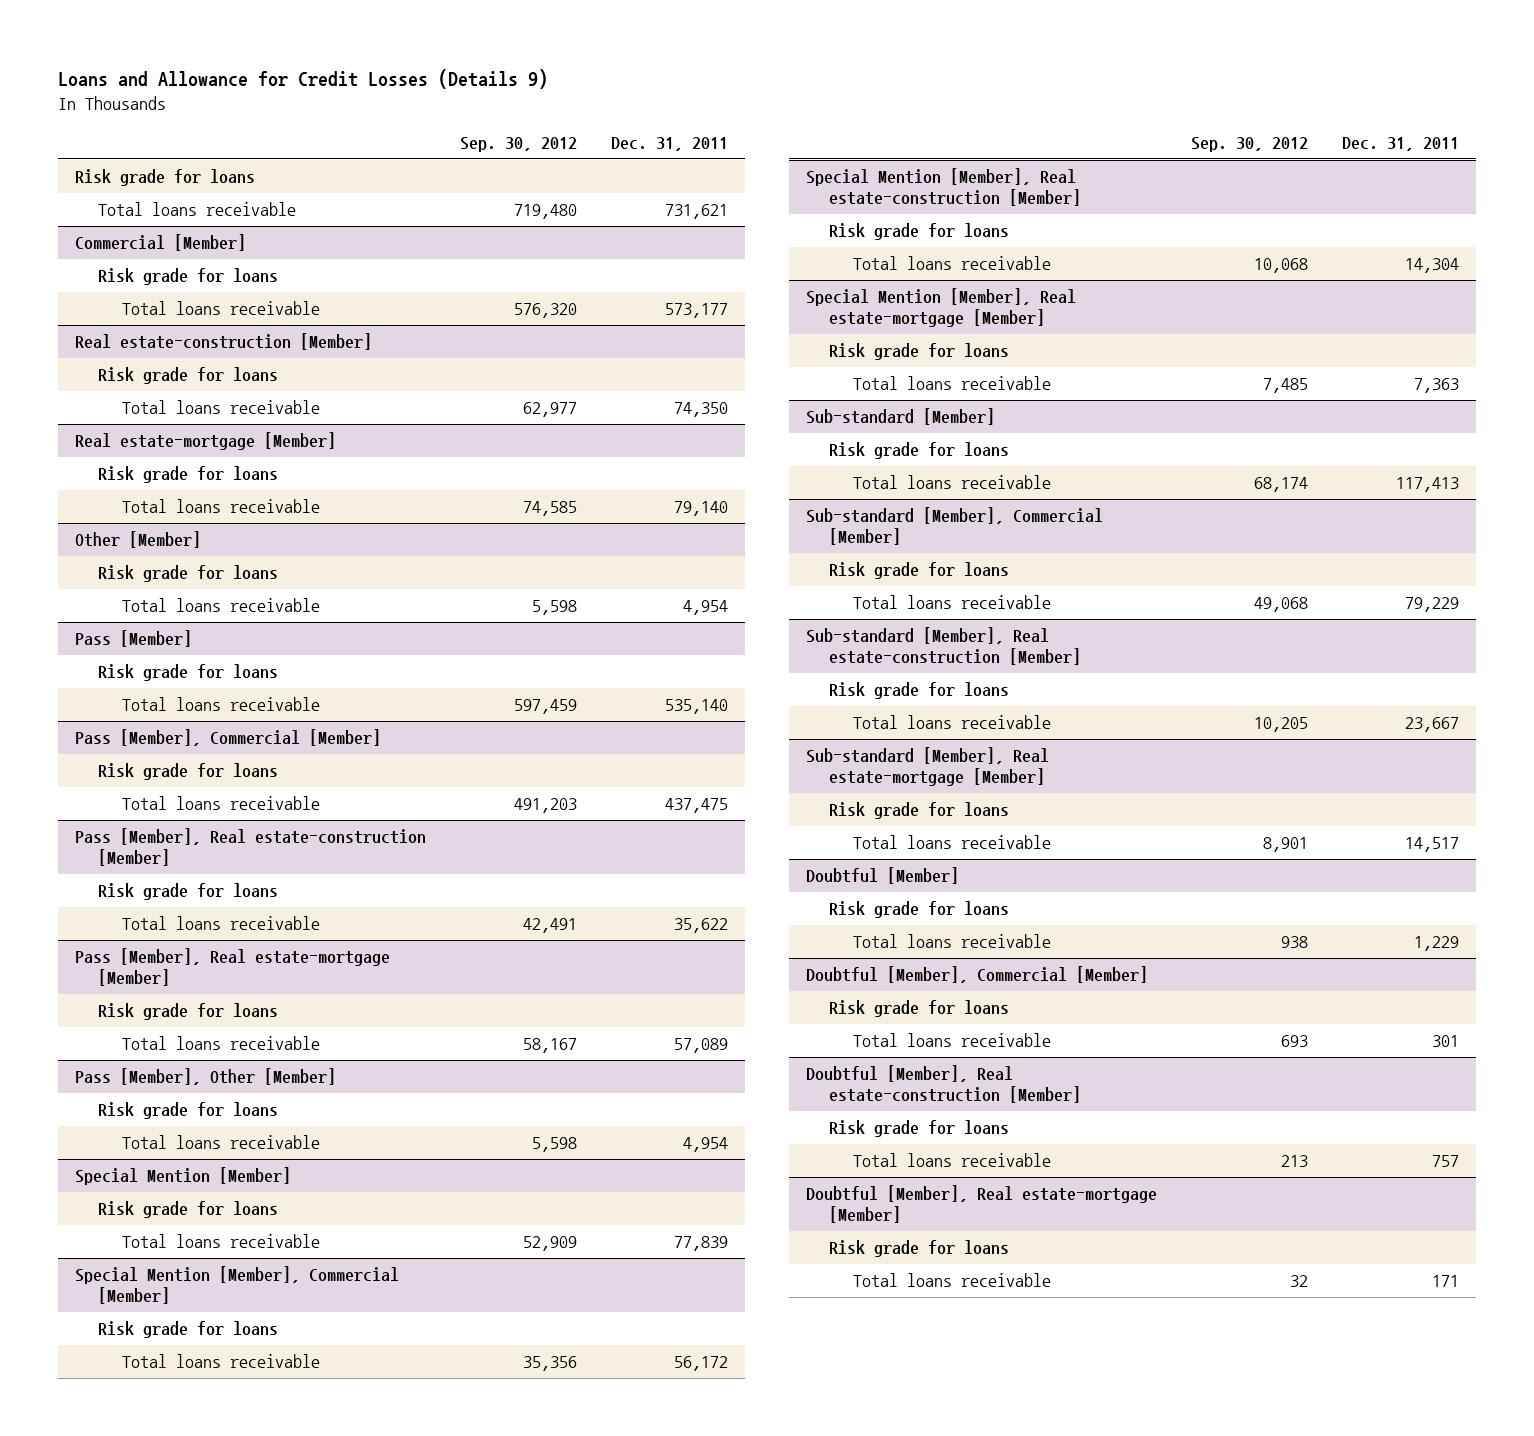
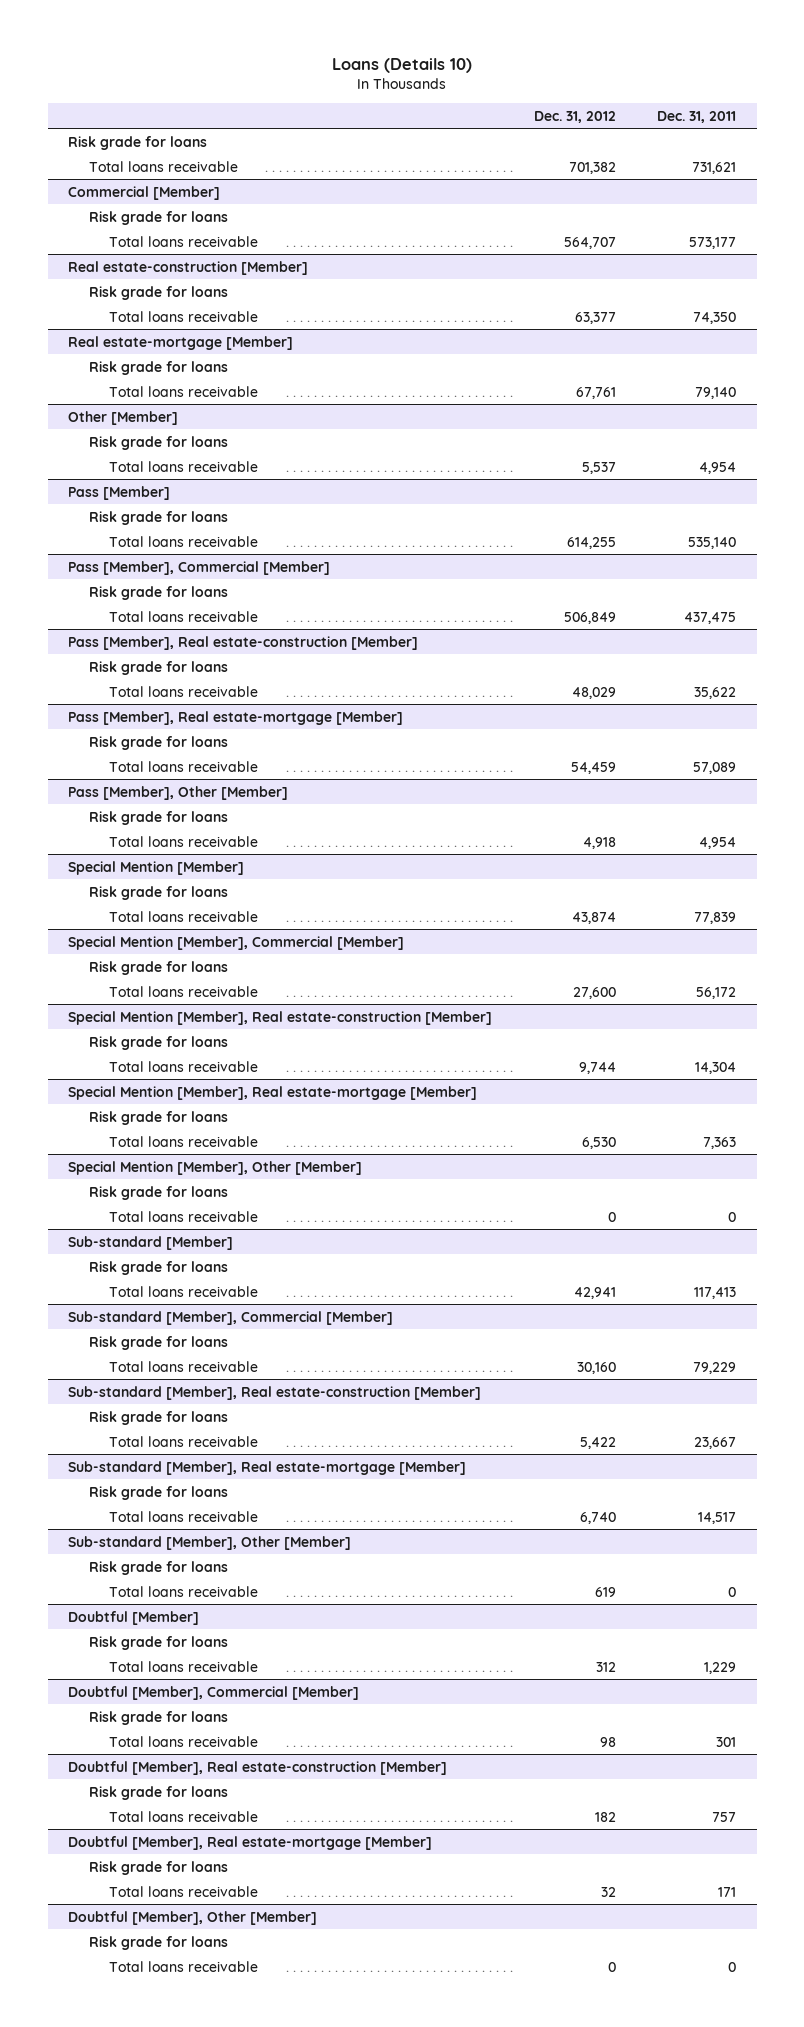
[57,68,548,89] Loans and Allowance for Credit Losses (Details 9) -> [332,57,473,73] Loans (Details 10)
[459,137,577,153] Sep. 30, 2012 -> none
none -> [533,110,616,123] Dec. 31, 2012
none -> [68,1160,363,1175] Special Mention [Member], Other [Member]
none -> [88,1185,228,1200] Risk grade for loans
none -> [109,1210,259,1222] Total loans receivable
none -> [68,1535,352,1550] Sub-standard [Member], Other [Member]
none -> [88,1560,228,1575] Risk grade for loans
none -> [109,1585,259,1597] Total loans receivable
none -> [68,1910,318,1925] Doubtful [Member], Other [Member]
none -> [88,1935,228,1950] Risk grade for loans
none -> [109,1960,259,1972] Total loans receivable

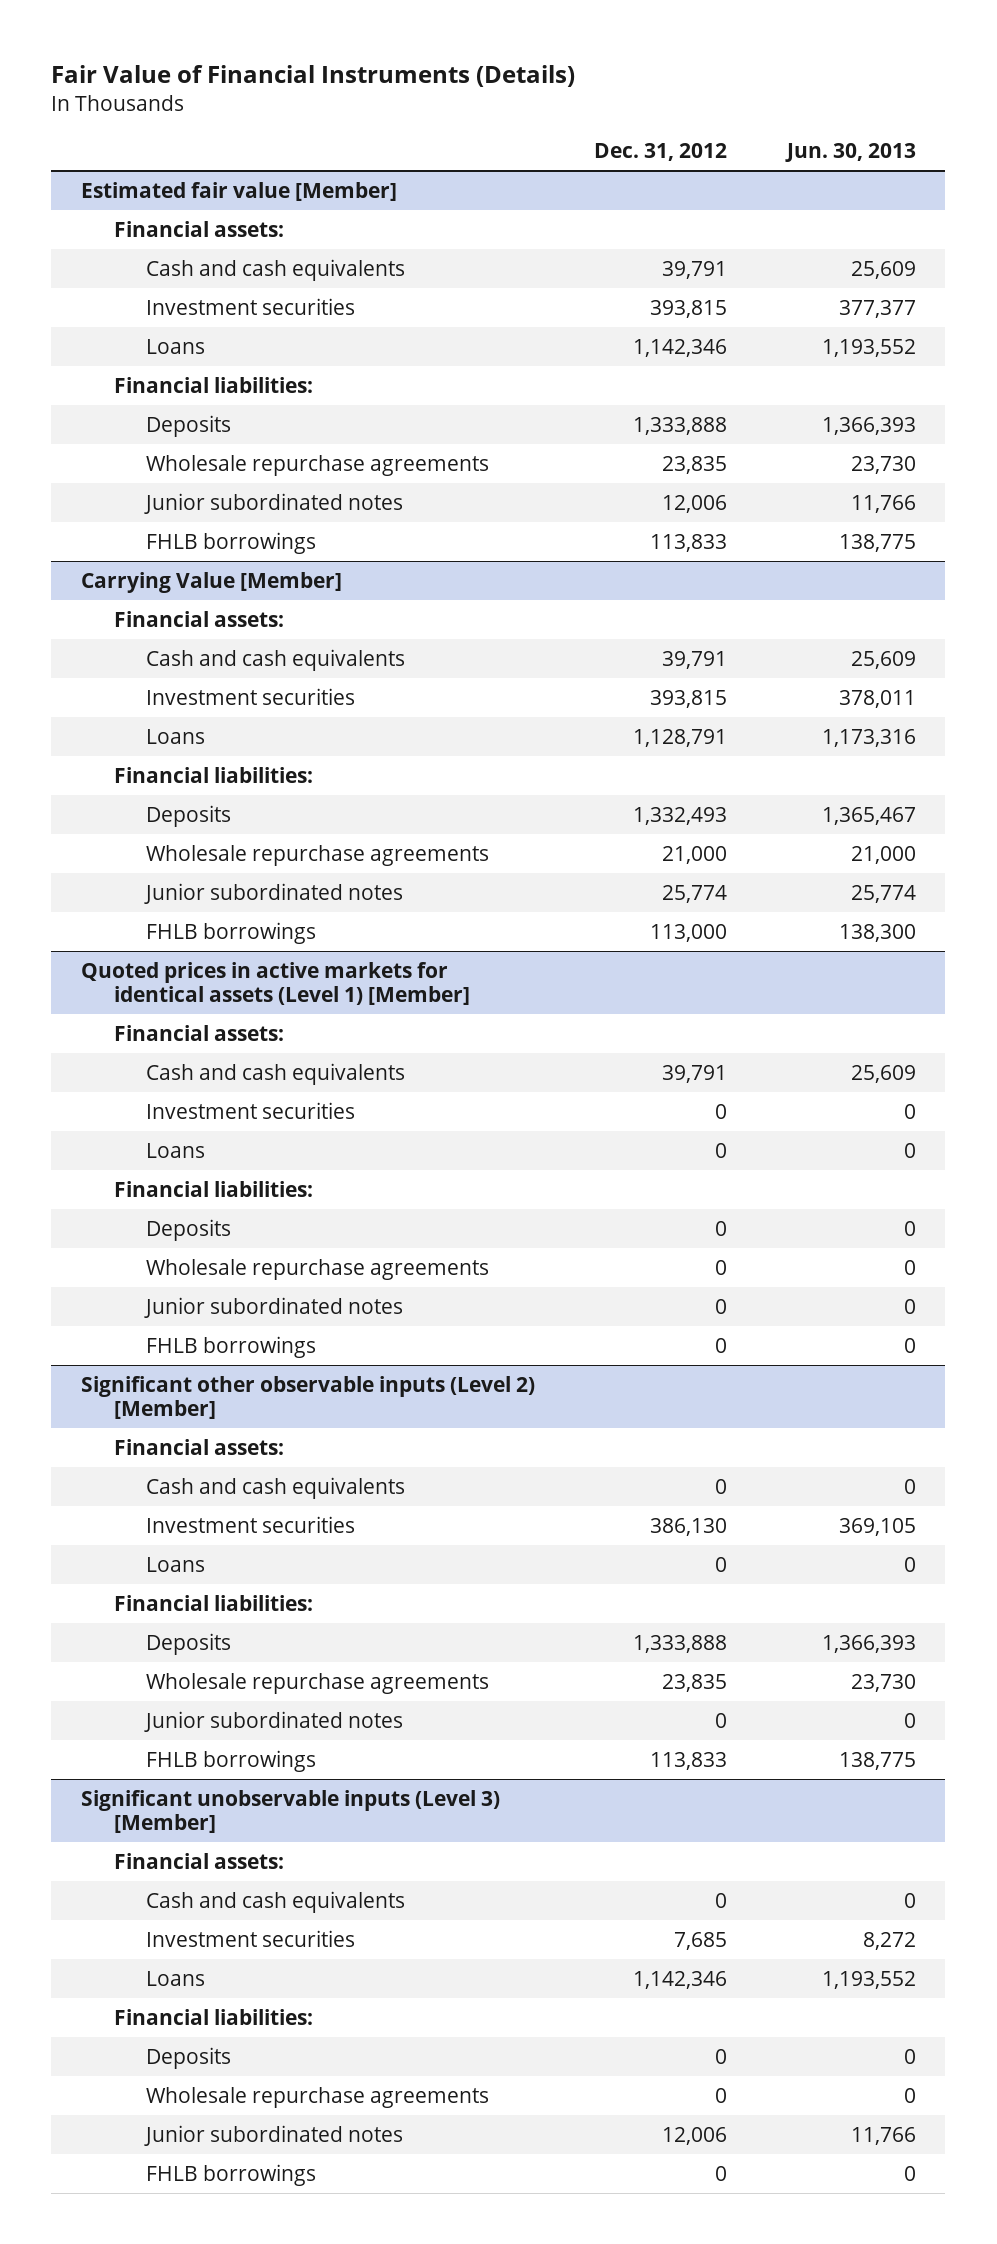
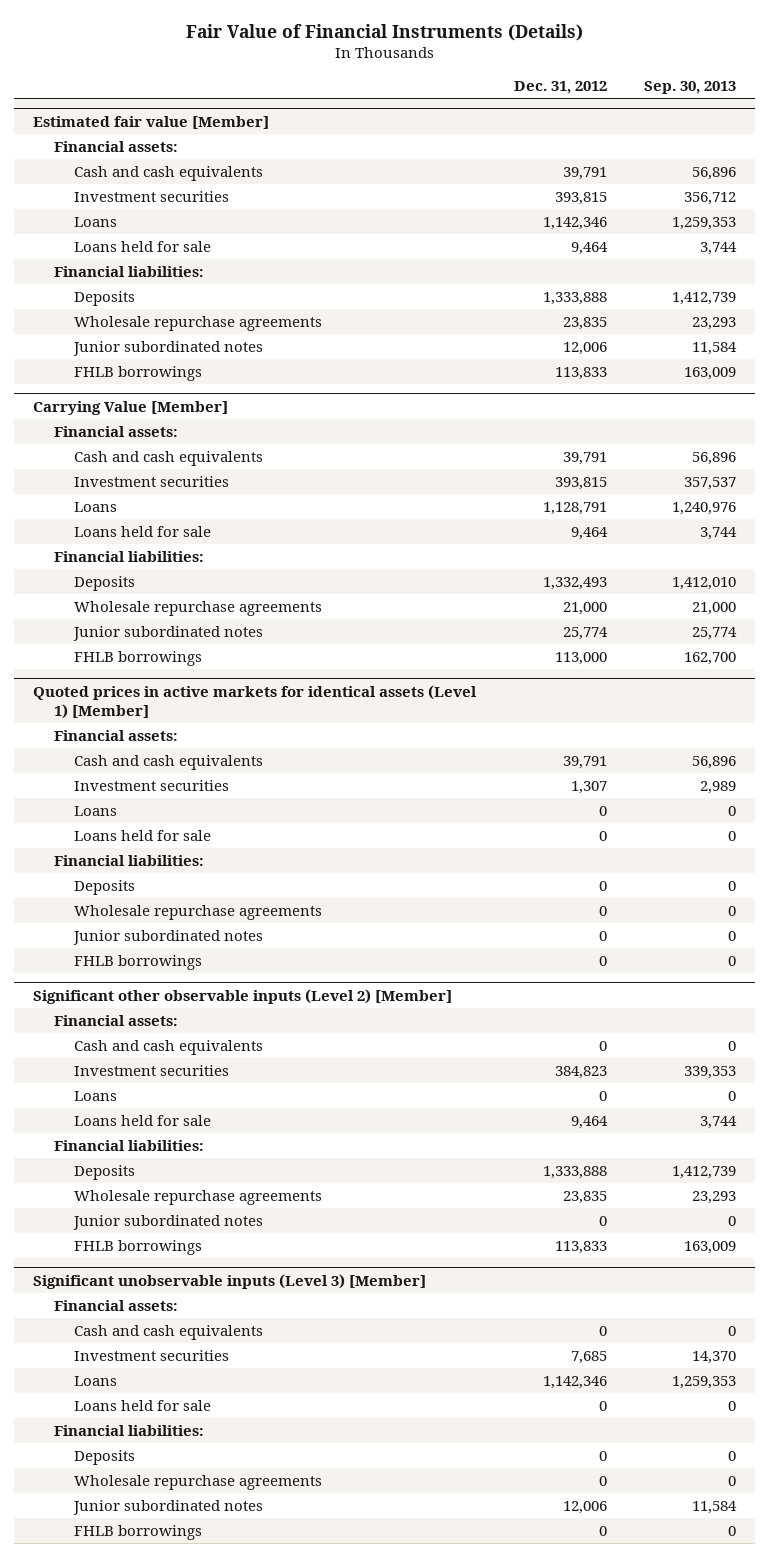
[784,142,916,162] Jun. 30, 2013 -> none
none -> [644,81,737,95] Sep. 30, 2013
none -> [74,241,212,253] Loans held for sale
none -> [74,526,212,538] Loans held for sale
[715,1103,728,1119] 0 -> [570,781,607,795] 1,307
none -> [74,830,212,842] Loans held for sale
[650,1517,728,1536] 386,130 -> [554,1066,607,1080] 384,823
none -> [74,1115,212,1127] Loans held for sale
none -> [74,1400,212,1412] Loans held for sale

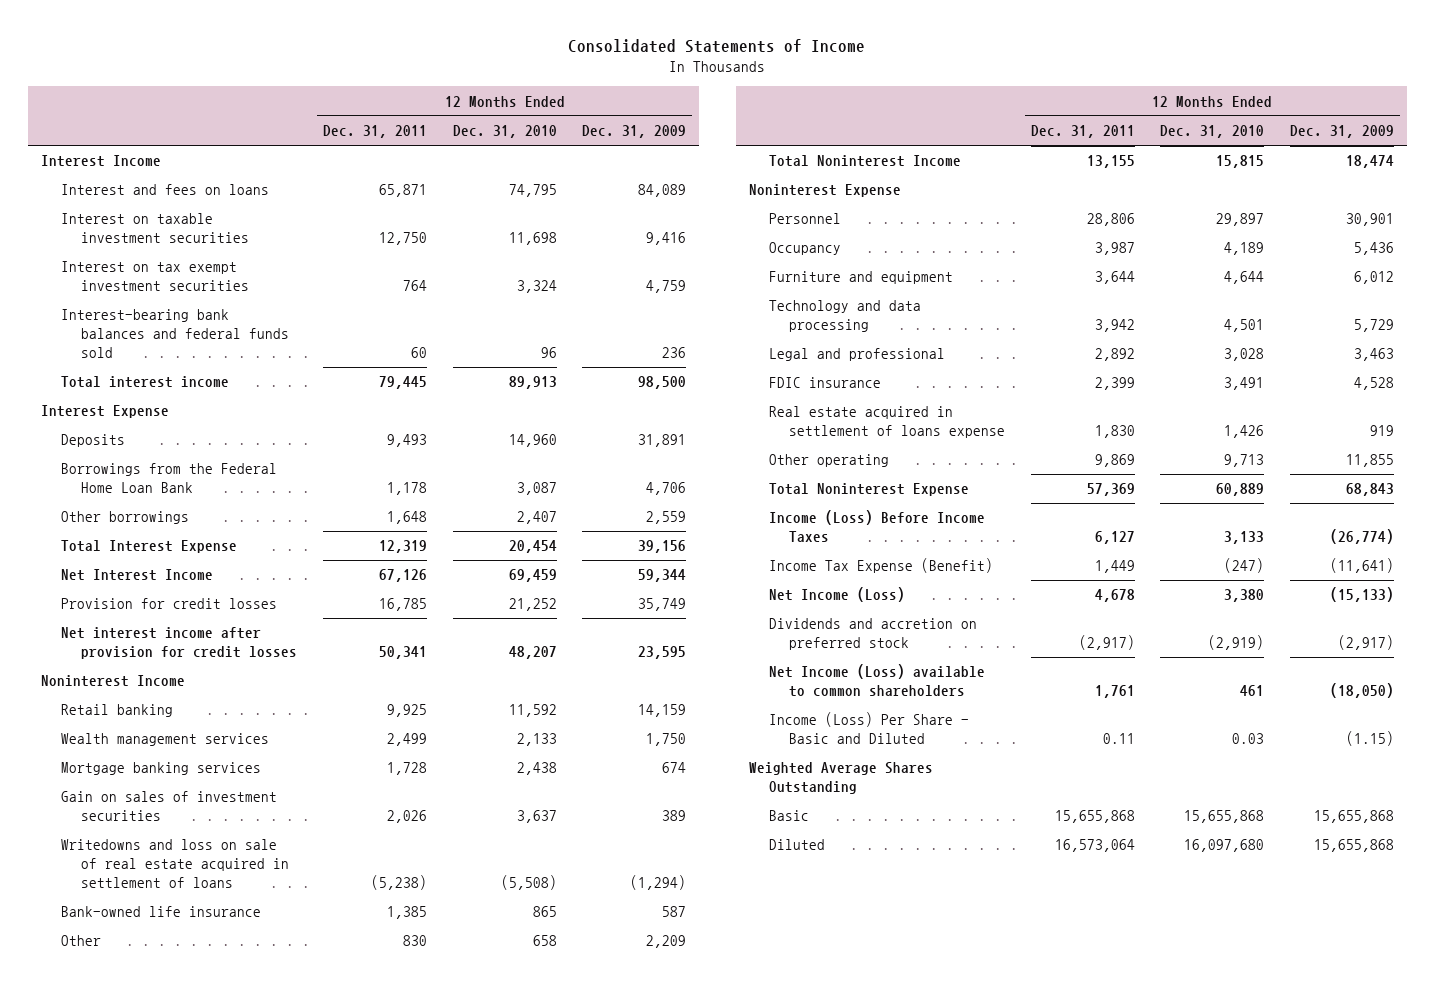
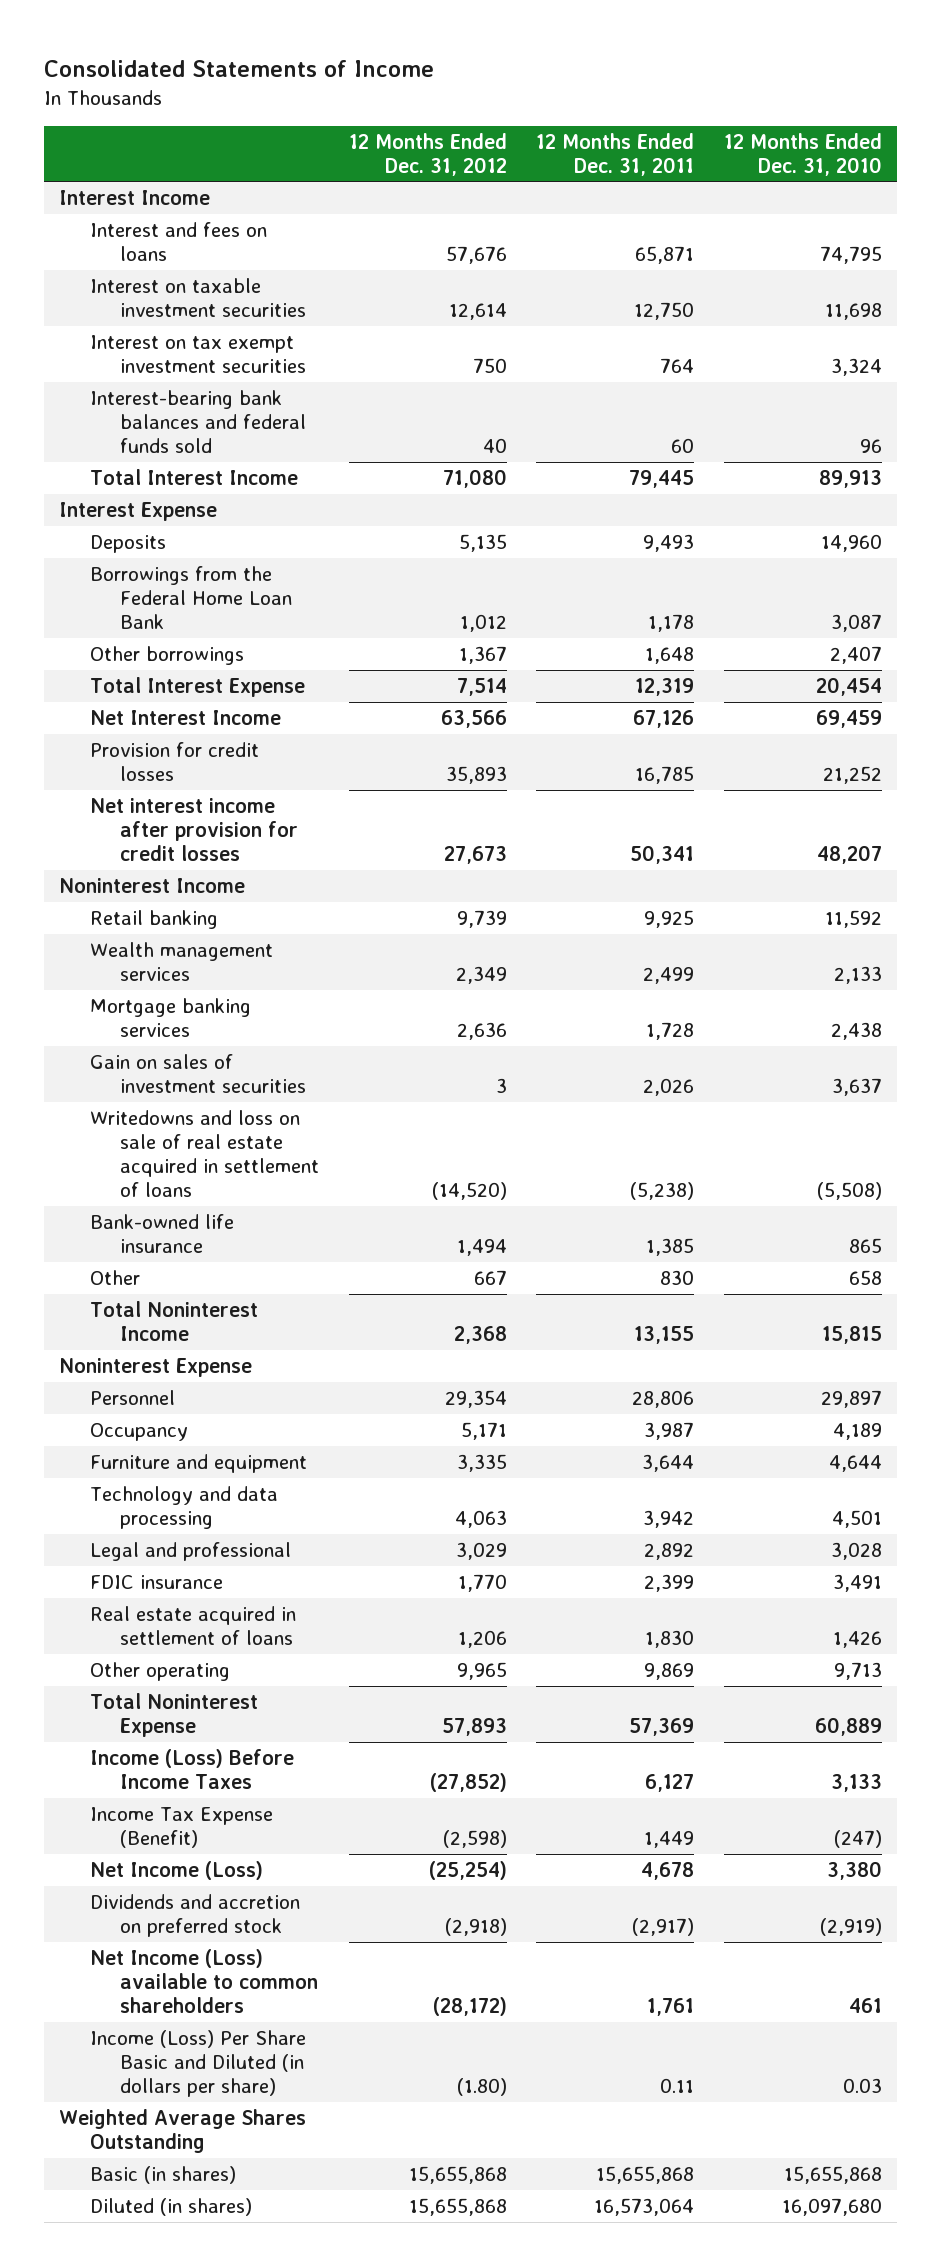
[582,125,687,139] Dec. 31, 2009 -> none
none -> [348,132,507,176] 12 Months Ended Dec. 31, 2012
[61,376,230,389] Total interest income -> [89,468,298,485] Total Interest Income
[769,406,1006,439] Real estate acquired in settlement of loans expense -> [89,1605,296,1646] Real estate acquired in settlement of loans
[769,712,970,745] Income (Loss) Per Share - Basic and Diluted -> [89,2029,306,2098] Income (Loss) Per Share Basic and Diluted (in dollars per share)
[769,810,810,822] Basic -> [89,2165,236,2184] Basic (in shares)
[769,839,826,851] Diluted -> [89,2197,252,2216] Diluted (in shares)

